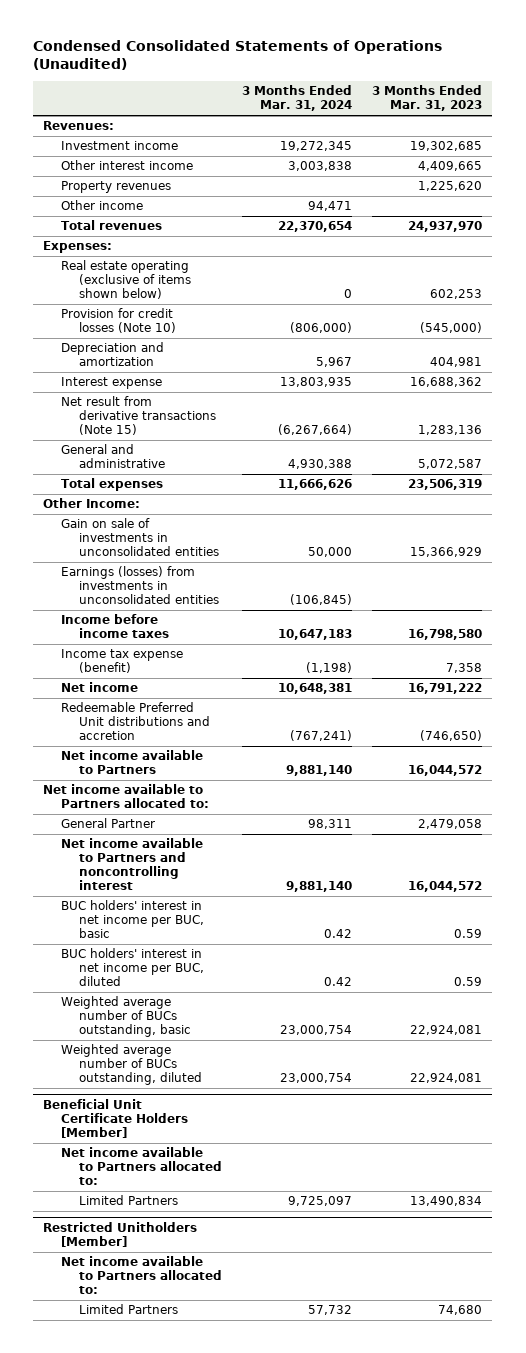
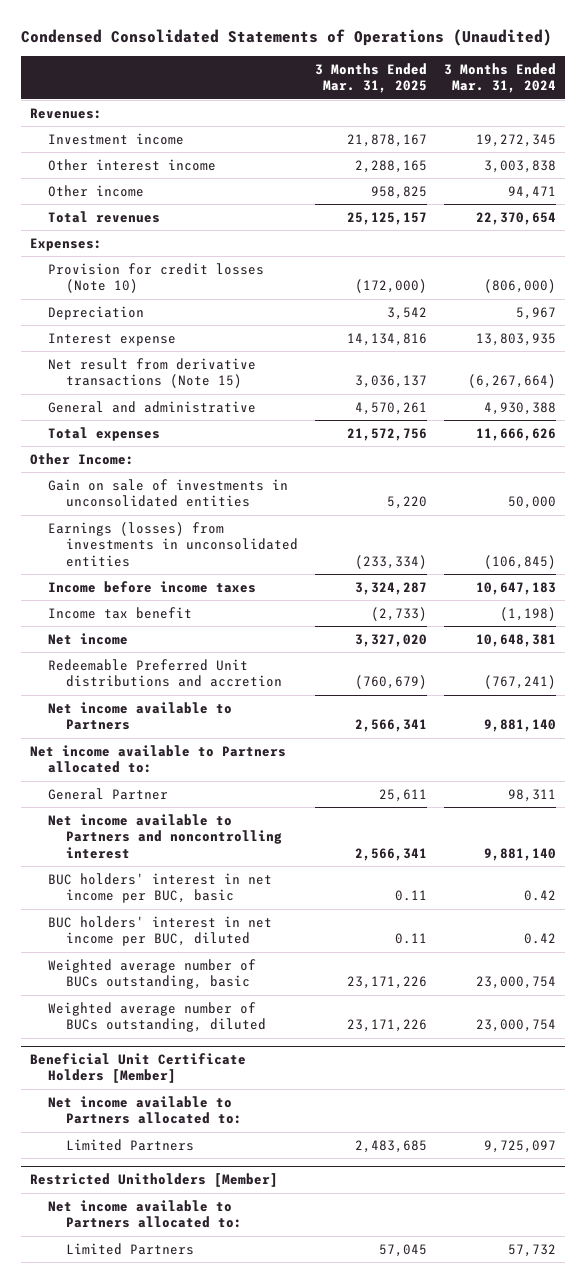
[372,85,483,112] 3 Months Ended Mar. 31, 2023 -> none
none -> [315,62,428,94] 3 Months Ended Mar. 31, 2025
[61,181,172,194] Property revenues -> none
[61,260,192,300] Real estate operating (exclusive of items shown below) -> none
[61,342,165,367] Depreciation and amortization -> [47,305,144,320] Depreciation
[61,649,184,674] Income tax expense (benefit) -> [47,606,192,619] Income tax benefit

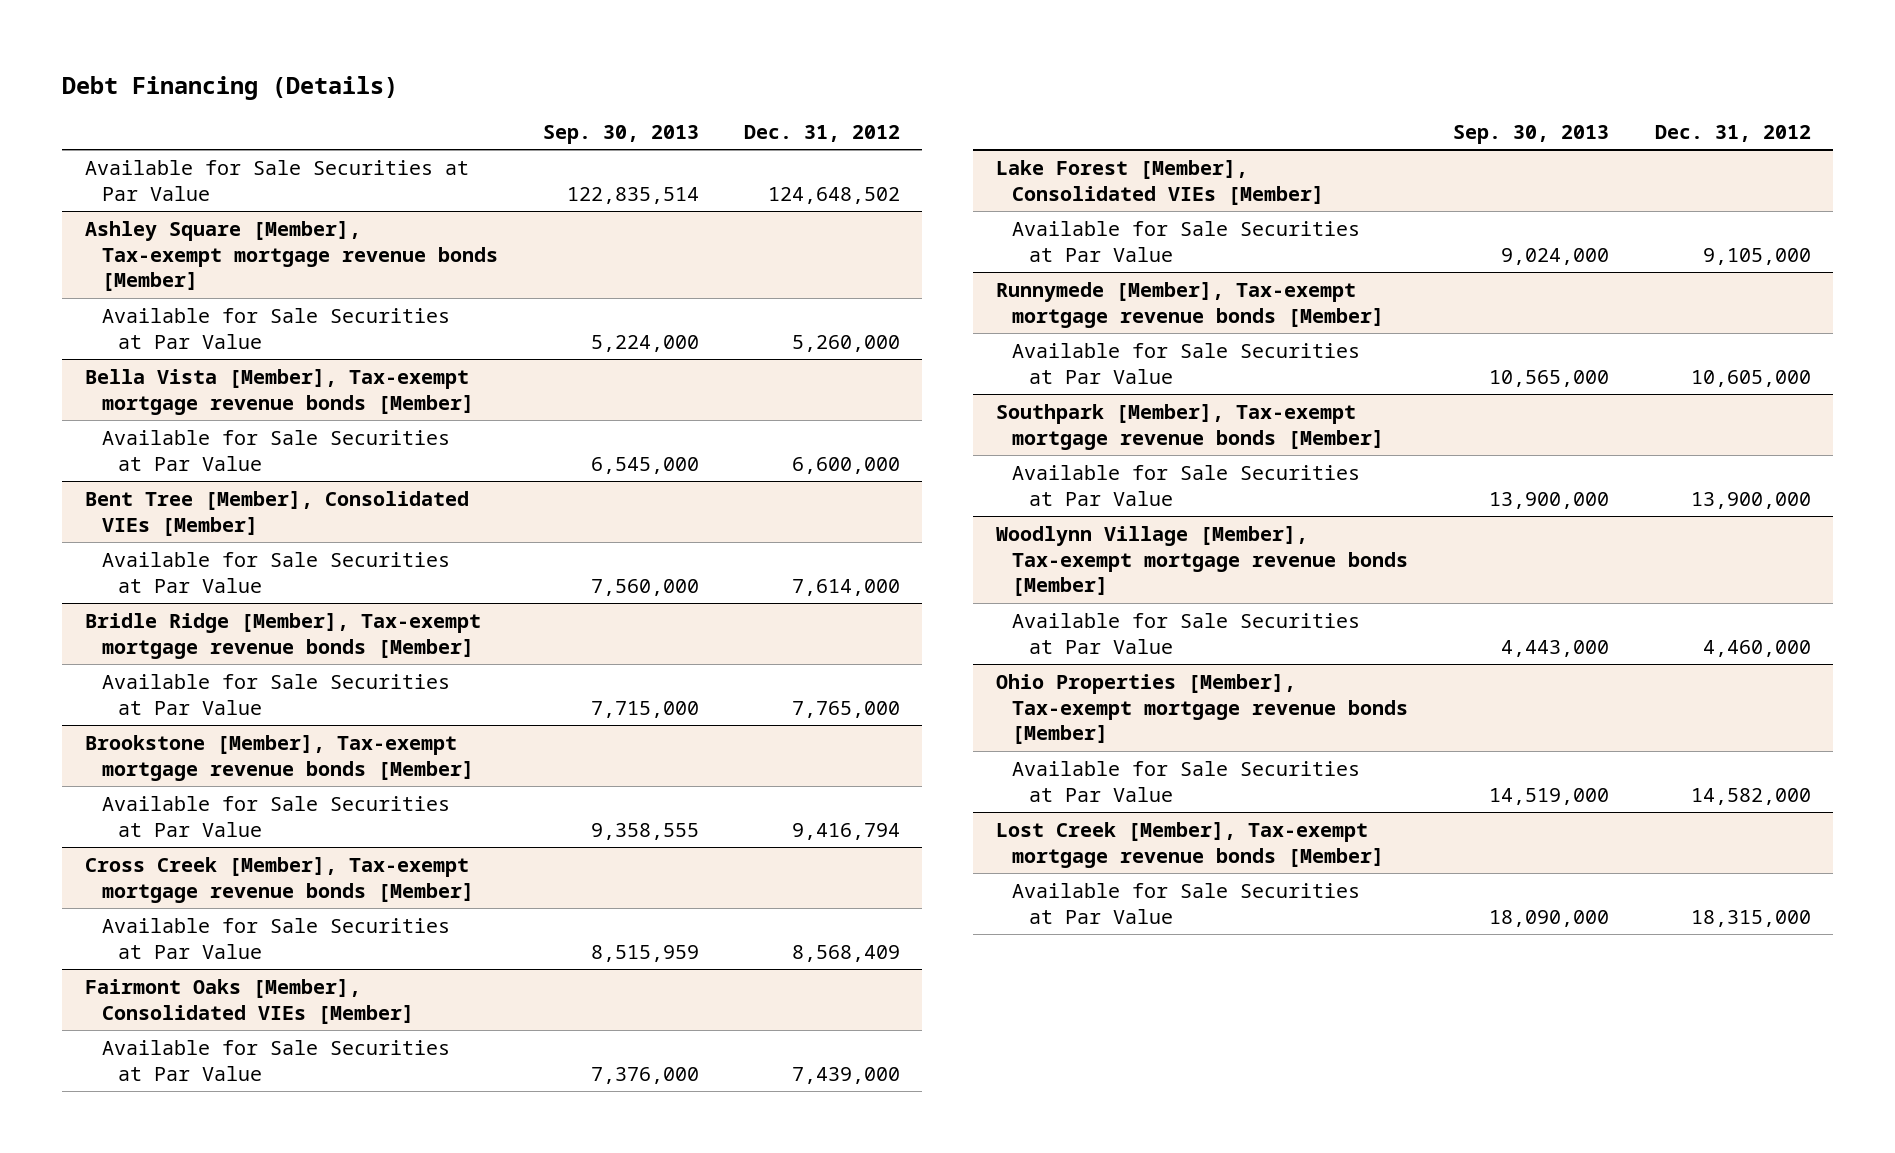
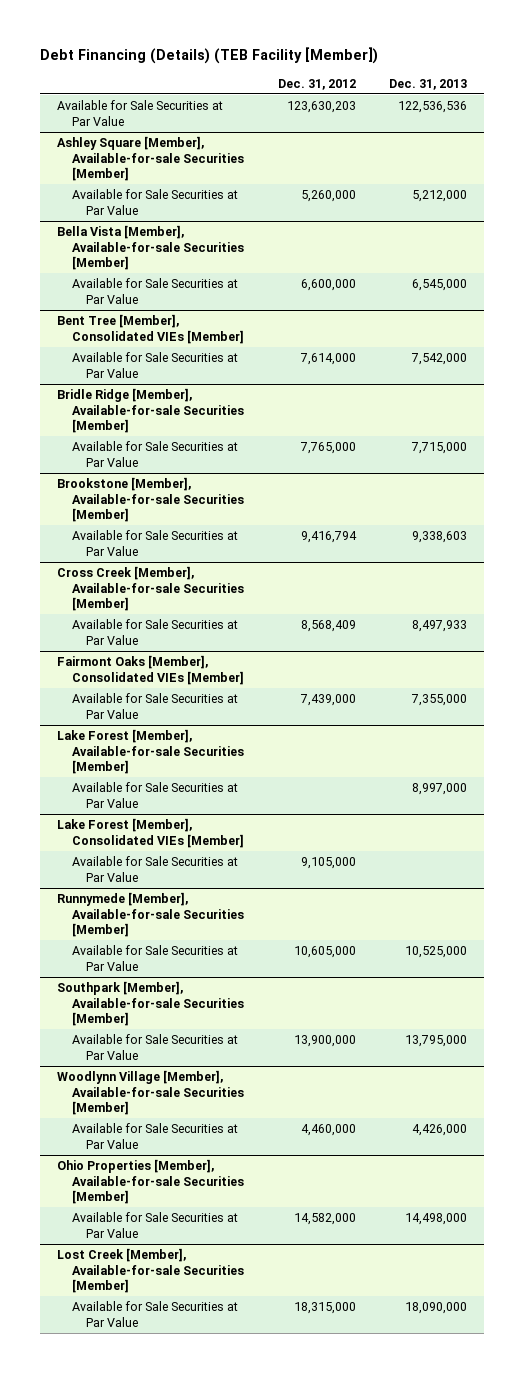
[62,75,399,100] Debt Financing (Details) -> [40,47,379,65] Debt Financing (Details) (TEB Facility [Member])
[542,124,699,144] Sep. 30, 2013 -> none
none -> [389,78,468,90] Dec. 31, 2013
[84,220,498,292] Ashley Square [Member], Tax-exempt mortgage revenue bonds [Member] -> none
[767,186,900,204] 124,648,502 -> [286,101,356,114] 123,630,203
none -> [57,136,244,182] Ashley Square [Member], Available-for-sale Securities [Member]
[84,368,474,415] Bella Vista [Member], Tax-exempt mortgage revenue bonds [Member] -> none
none -> [57,225,244,271] Bella Vista [Member], Available-for-sale Securities [Member]
[84,612,481,659] Bridle Ridge [Member], Tax-exempt mortgage revenue bonds [Member] -> none
none -> [57,388,244,434] Bridle Ridge [Member], Available-for-sale Securities [Member]
[84,734,474,781] Brookstone [Member], Tax-exempt mortgage revenue bonds [Member] -> none
none -> [57,477,244,523] Brookstone [Member], Available-for-sale Securities [Member]
[84,856,474,903] Cross Creek [Member], Tax-exempt mortgage revenue bonds [Member] -> none
none -> [57,566,244,612] Cross Creek [Member], Available-for-sale Securities [Member]
none -> [57,729,244,775] Lake Forest [Member], Available-for-sale Securities [Member]
none -> [71,782,238,808] Available for Sale Securities at Par Value
[995,281,1385,328] Runnymede [Member], Tax-exempt mortgage revenue bonds [Member] -> none
none -> [57,892,244,938] Runnymede [Member], Available-for-sale Securities [Member]
[995,403,1385,450] Southpark [Member], Tax-exempt mortgage revenue bonds [Member] -> none
none -> [57,981,244,1027] Southpark [Member], Available-for-sale Securities [Member]
[995,525,1409,597] Woodlynn Village [Member], Tax-exempt mortgage revenue bonds [Member] -> none
none -> [57,1070,244,1116] Woodlynn Village [Member], Available-for-sale Securities [Member]
[995,673,1409,745] Ohio Properties [Member], Tax-exempt mortgage revenue bonds [Member] -> none
none -> [57,1159,244,1205] Ohio Properties [Member], Available-for-sale Securities [Member]
[995,821,1385,868] Lost Creek [Member], Tax-exempt mortgage revenue bonds [Member] -> none
none -> [57,1248,244,1294] Lost Creek [Member], Available-for-sale Securities [Member]

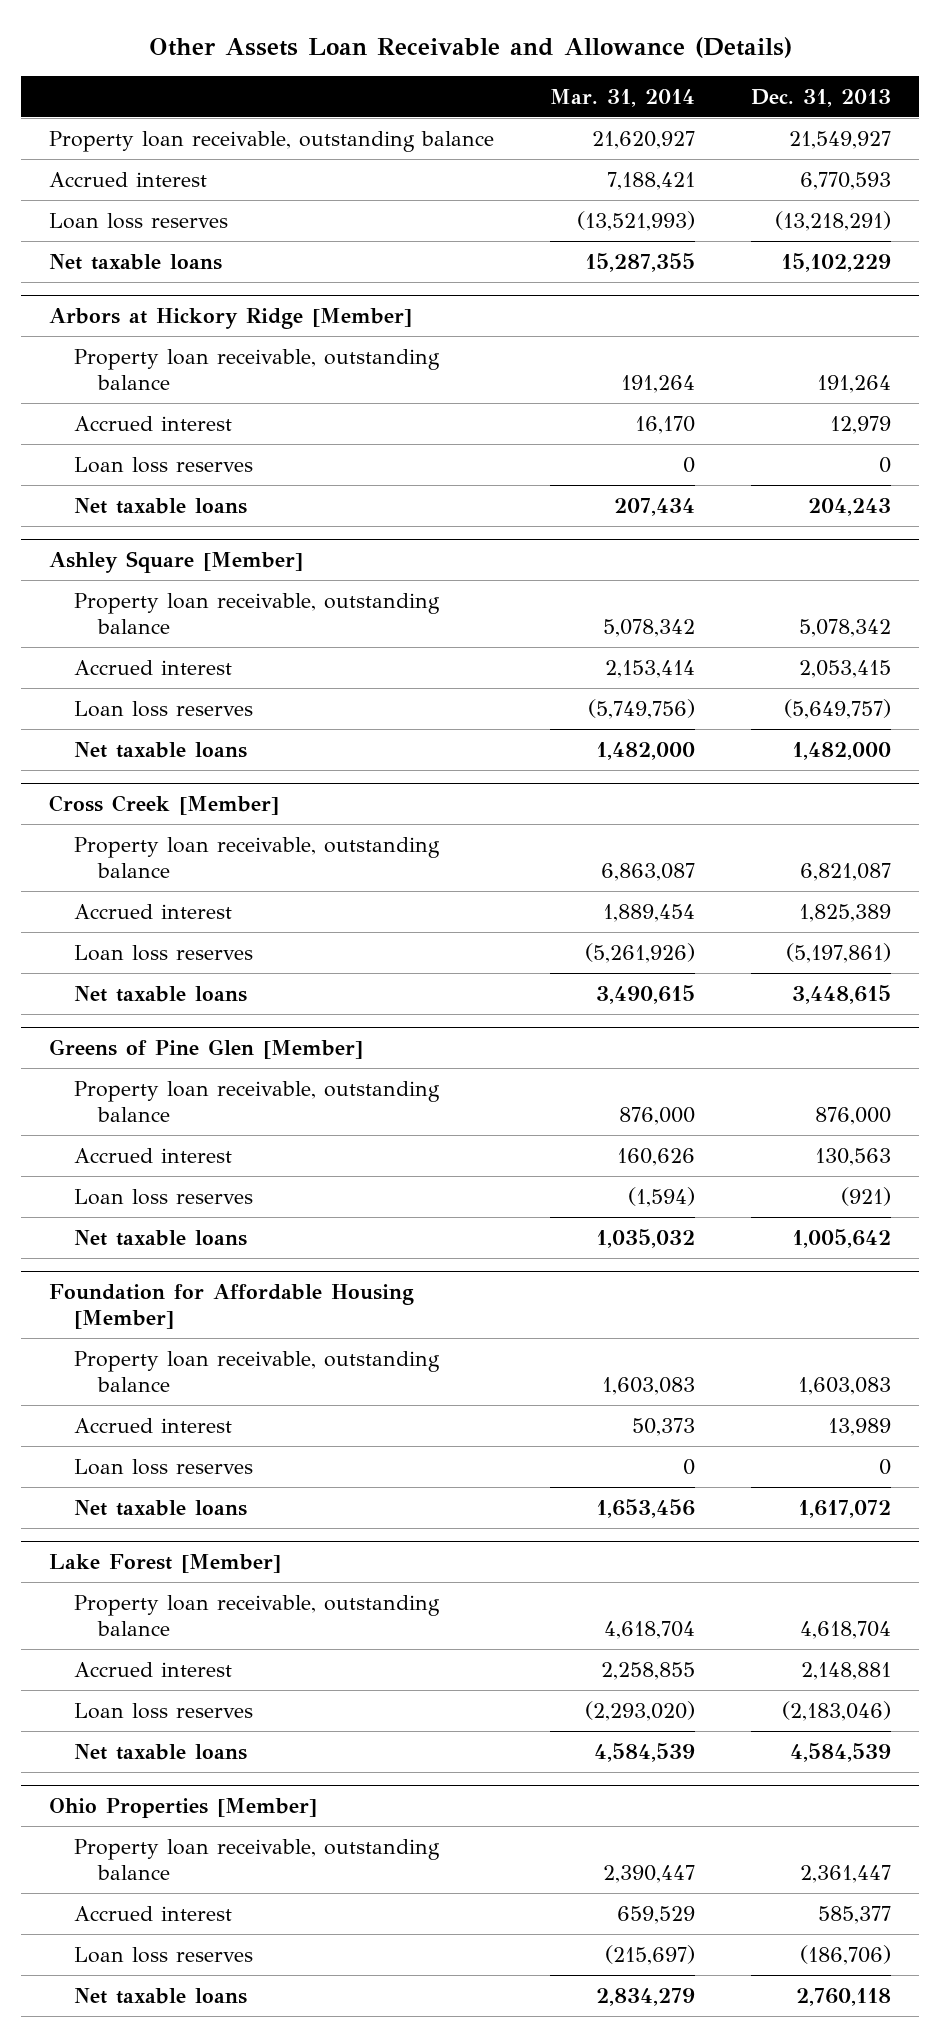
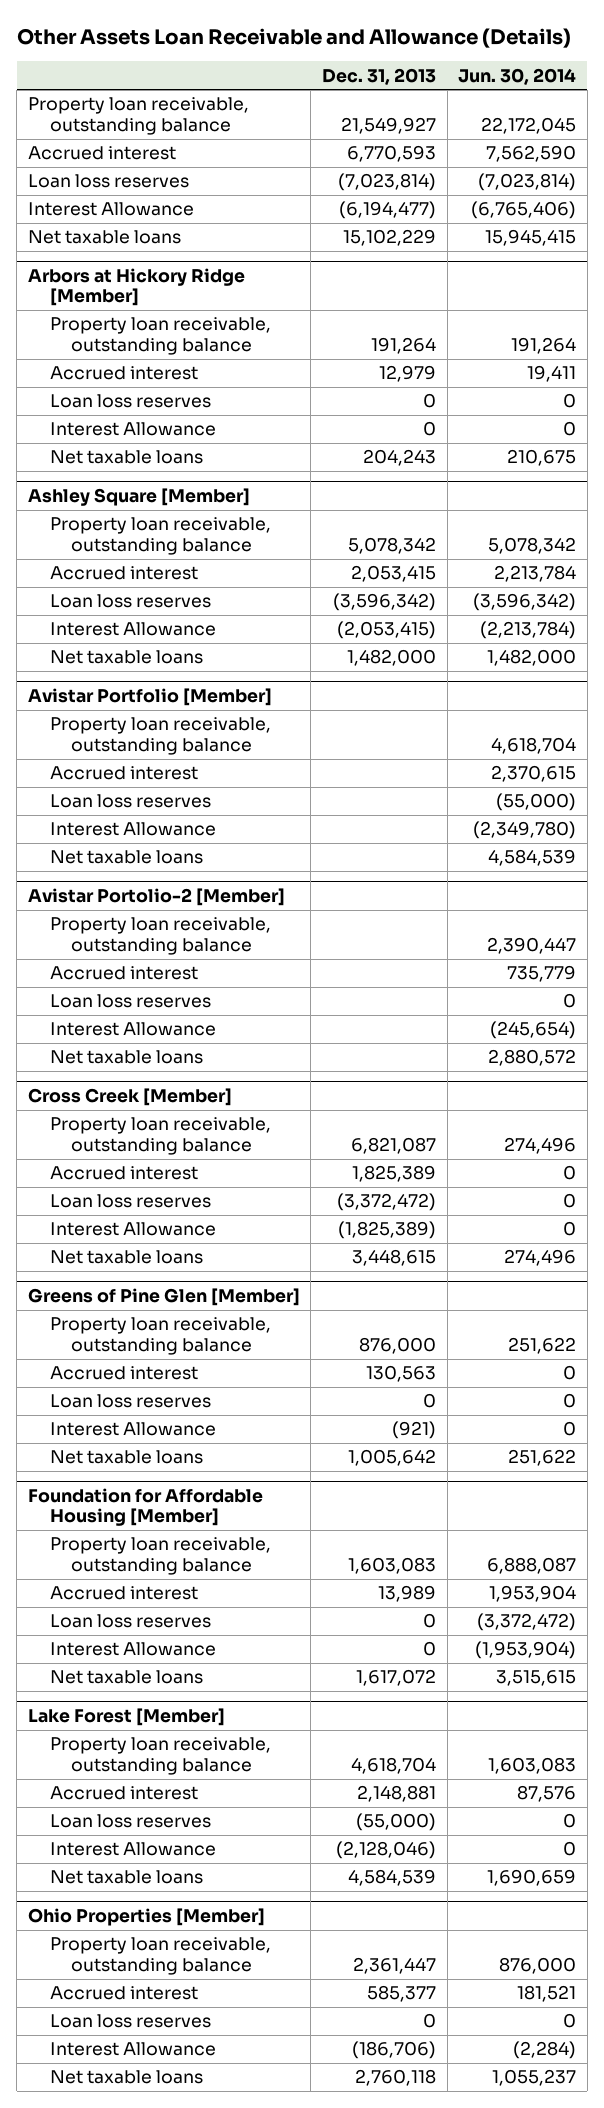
[550,88,696,107] Mar. 31, 2014 -> none
none -> [458,67,577,85] Jun. 30, 2014
[775,210,892,231] (13,218,291) -> [338,173,437,192] (7,023,814)
none -> [27,202,194,217] Interest Allowance
none -> [49,422,216,437] Interest Allowance
[784,698,892,719] (5,649,757) -> [333,593,437,612] (3,596,342)
none -> [49,622,216,637] Interest Allowance
none -> [27,687,272,706] Avistar Portfolio [Member]
none -> [49,717,271,756] Property loan receivable, outstanding balance
none -> [49,766,198,781] Accrued interest
none -> [49,794,211,809] Loan loss reserves
none -> [49,822,216,837] Interest Allowance
none -> [49,850,203,865] Net taxable loans
none -> [27,887,285,906] Avistar Portolio-2 [Member]
none -> [49,917,271,956] Property loan receivable, outstanding balance
none -> [49,966,198,981] Accrued interest
none -> [49,994,211,1009] Loan loss reserves
none -> [49,1022,216,1037] Interest Allowance
none -> [49,1050,203,1065] Net taxable loans
[786,942,892,963] (5,197,861) -> [337,1193,437,1212] (3,372,472)
none -> [49,1222,216,1237] Interest Allowance
[841,1186,892,1206] (921) -> [423,1393,437,1409] 0
none -> [49,1422,216,1437] Interest Allowance
none -> [49,1642,216,1657] Interest Allowance
[782,1700,892,1721] (2,183,046) -> [356,1813,437,1832] (55,000)
none -> [49,1842,216,1857] Interest Allowance
[800,1944,892,1965] (186,706) -> [423,2013,437,2029] 0
none -> [49,2042,216,2057] Interest Allowance

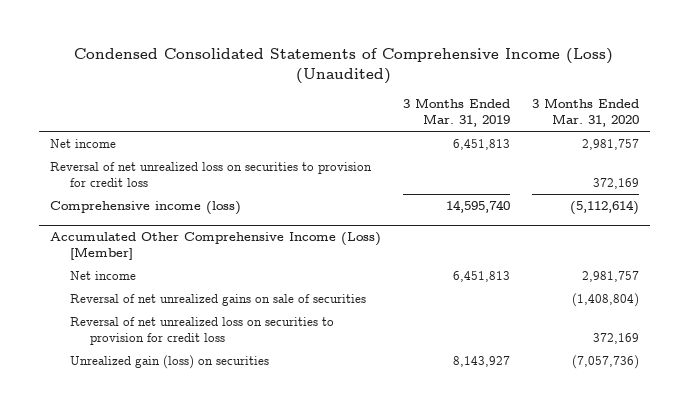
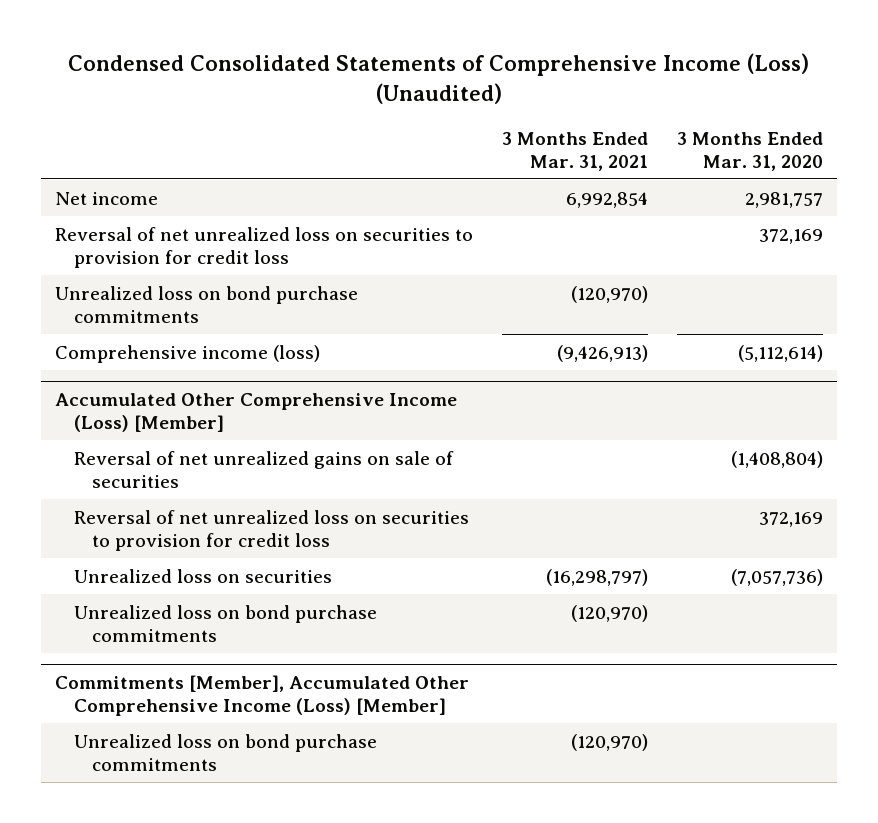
[402,98,510,128] 3 Months Ended Mar. 31, 2019 -> none
none -> [502,131,649,171] 3 Months Ended Mar. 31, 2021
none -> [55,285,359,323] Unrealized loss on bond purchase commitments
[70,270,137,280] Net income -> none
[70,354,270,369] Unrealized gain (loss) on securities -> [73,568,332,583] Unrealized loss on securities
none -> [73,604,377,642] Unrealized loss on bond purchase commitments
none -> [55,675,470,717] Commitments [Member], Accumulated Other Comprehensive Income (Loss) [Member]
none -> [73,733,377,771] Unrealized loss on bond purchase commitments

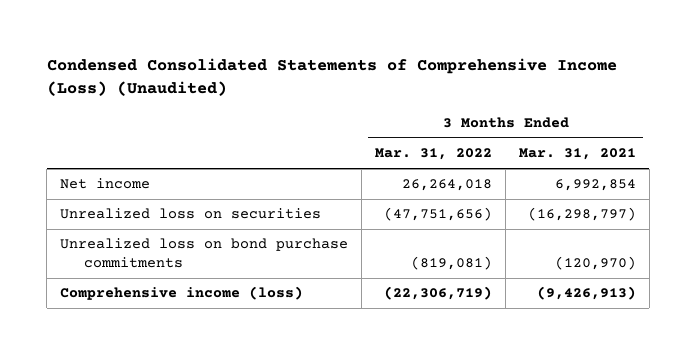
[676,131,823,171] 3 Months Ended Mar. 31, 2020 -> none
none -> [375,148,493,161] Mar. 31, 2022
[55,226,474,268] Reversal of net unrealized loss on securities to provision for credit loss -> none
[55,285,359,323] Unrealized loss on bond purchase commitments -> none
[55,393,458,433] Accumulated Other Comprehensive Income (Loss) [Member] -> none
[73,450,454,488] Reversal of net unrealized gains on sale of securities -> none
[73,509,469,551] Reversal of net unrealized loss on securities to provision for credit loss -> none
[55,675,470,717] Commitments [Member], Accumulated Other Comprehensive Income (Loss) [Member] -> none
[73,733,377,771] Unrealized loss on bond purchase commitments -> none
[55,344,321,363] Comprehensive income (loss) -> [60,286,304,301] Comprehensive income (loss)

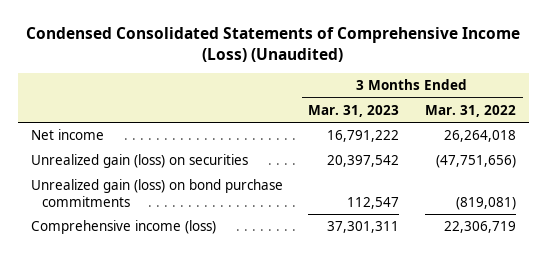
[519,148,637,161] Mar. 31, 2021 -> none
none -> [308,104,400,117] Mar. 31, 2023
[60,208,322,220] Unrealized loss on securities -> [30,154,248,169] Unrealized gain (loss) on securities
[60,238,349,269] Unrealized loss on bond purchase commitments -> [30,179,283,207] Unrealized gain (loss) on bond purchase commitments
[384,286,493,301] (22,306,719) -> [444,221,517,234] 22,306,719

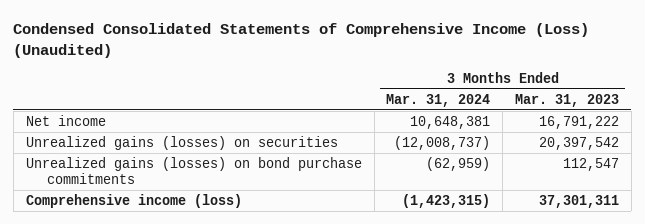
[425,104,517,117] Mar. 31, 2022 -> none
none -> [386,93,491,107] Mar. 31, 2024
[30,154,248,169] Unrealized gain (loss) on securities -> [25,135,338,150] Unrealized gains (losses) on securities
[30,179,283,207] Unrealized gain (loss) on bond purchase commitments -> [25,156,362,184] Unrealized gains (losses) on bond purchase commitments

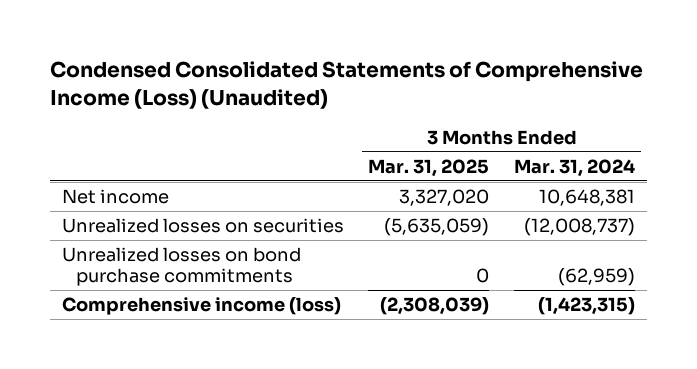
[514,93,619,107] Mar. 31, 2023 -> none
none -> [368,158,490,177] Mar. 31, 2025
[25,135,338,150] Unrealized gains (losses) on securities -> [61,218,344,234] Unrealized losses on securities
[25,156,362,184] Unrealized gains (losses) on bond purchase commitments -> [61,247,301,287] Unrealized losses on bond purchase commitments

